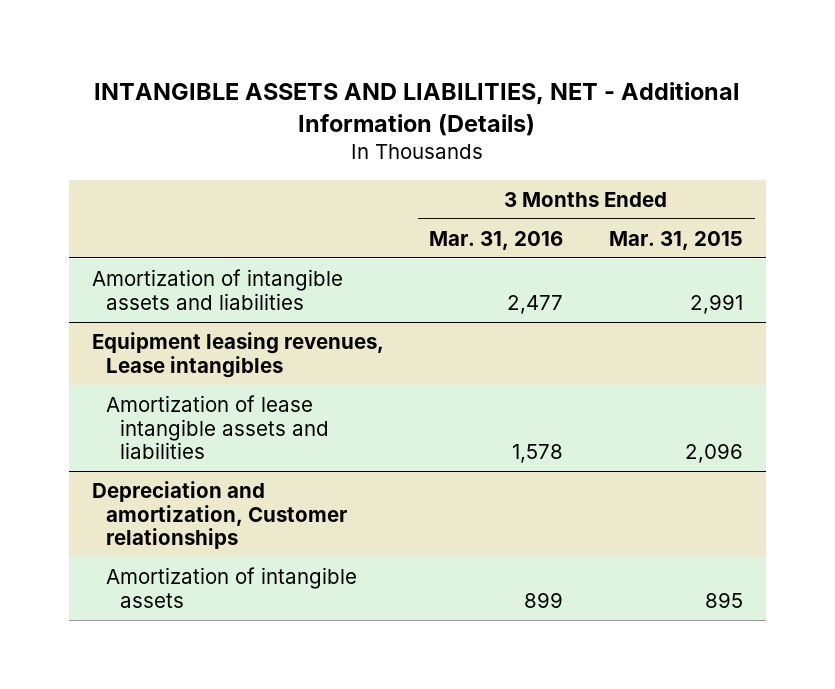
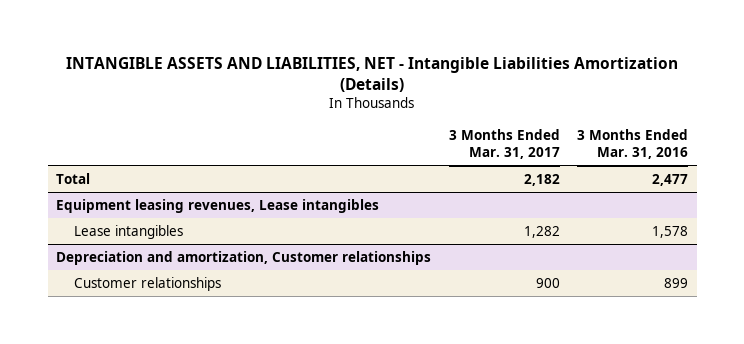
[94,82,740,136] INTANGIBLE ASSETS AND LIABILITIES, NET - Additional Information (Details) -> [66,56,679,93] INTANGIBLE ASSETS AND LIABILITIES, NET - Intangible Liabilities Amortization (Details)
[609,230,744,250] Mar. 31, 2015 -> none
none -> [448,129,560,159] 3 Months Ended Mar. 31, 2017
[91,268,343,310] Amortization of intangible assets and liabilities -> [56,173,91,185] Total
[105,394,330,460] Amortization of lease intangible assets and liabilities -> [74,225,184,240] Lease intangibles
[105,566,357,608] Amortization of intangible assets -> [74,277,222,292] Customer relationships

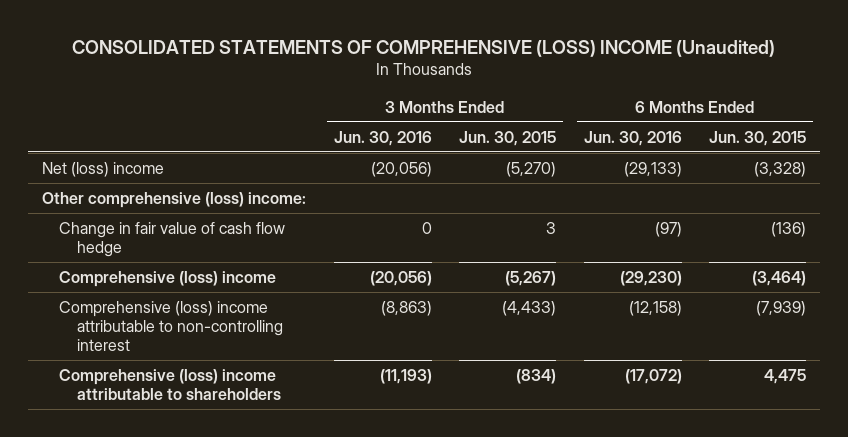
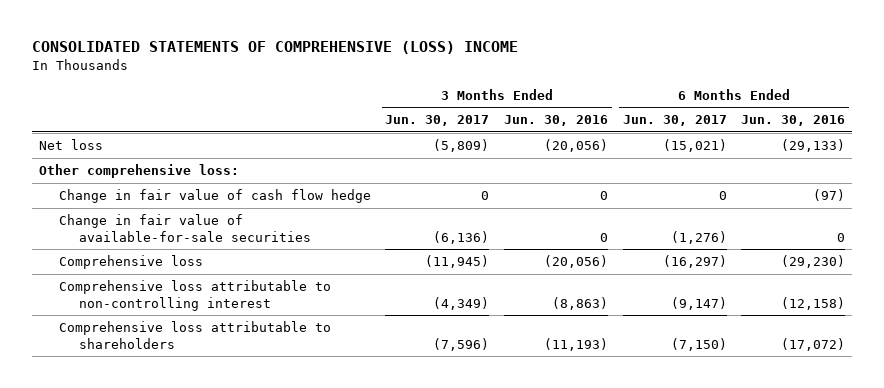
[72,39,776,57] CONSOLIDATED STATEMENTS OF COMPREHENSIVE (LOSS) INCOME (Unaudited) -> [31,41,518,55] CONSOLIDATED STATEMENTS OF COMPREHENSIVE (LOSS) INCOME
[459,130,557,146] Jun. 30, 2015 -> none
[709,130,807,146] Jun. 30, 2015 -> none
none -> [385,115,490,127] Jun. 30, 2017
none -> [622,115,727,127] Jun. 30, 2017
[42,161,165,177] Net (loss) income -> [39,139,104,151] Net loss
[42,191,307,208] Other comprehensive (loss) income: -> [39,164,240,179] Other comprehensive loss:
none -> [58,214,311,242] Change in fair value of available-for-sale securities
[59,270,277,287] Comprehensive (loss) income -> [58,255,203,270] Comprehensive loss
[59,300,283,351] Comprehensive (loss) income attributable to non-controlling interest -> [58,280,331,311] Comprehensive loss attributable to non-controlling interest
[59,368,281,400] Comprehensive (loss) income attributable to shareholders -> [58,321,331,349] Comprehensive loss attributable to shareholders

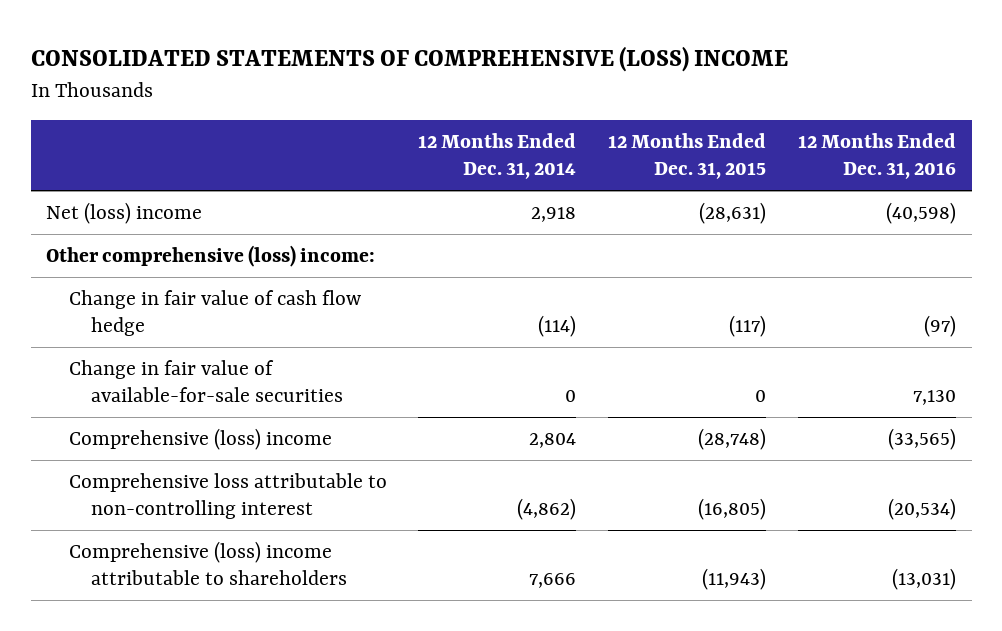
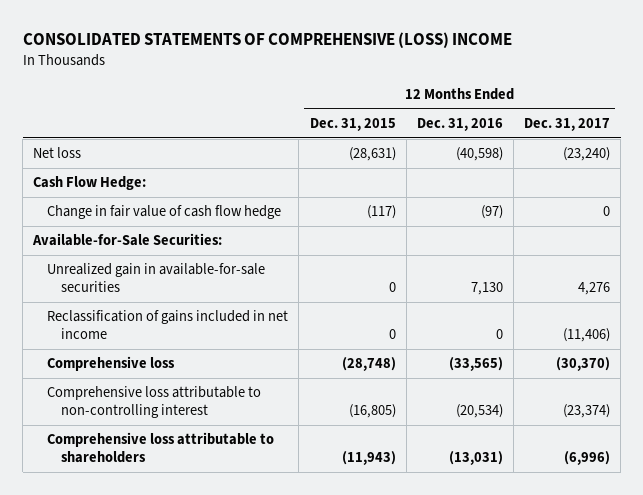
[418,132,577,180] 12 Months Ended Dec. 31, 2014 -> none
none -> [524,118,611,132] Dec. 31, 2017
[46,244,376,267] Other comprehensive (loss) income: -> none
[46,201,203,224] Net (loss) income -> [33,147,82,159] Net loss
none -> [33,176,147,191] Cash Flow Hedge:
none -> [32,233,223,247] Available-for-Sale Securities:
[68,359,343,403] Change in fair value of available-for-sale securities -> [47,263,266,292] Unrealized gain in available-for-sale securities
none -> [47,310,289,339] Reclassification of gains included in net income
[68,427,332,450] Comprehensive (loss) income -> [47,356,176,372] Comprehensive loss
[68,540,347,586] Comprehensive (loss) income attributable to shareholders -> [47,432,275,463] Comprehensive loss attributable to shareholders

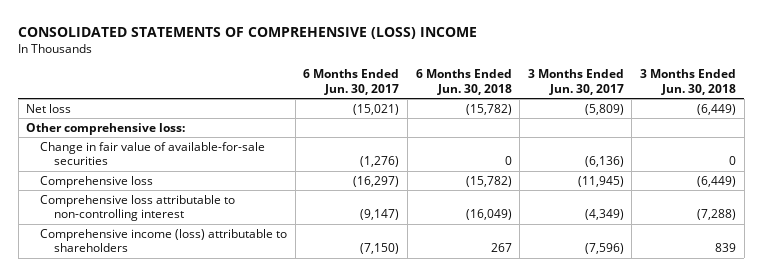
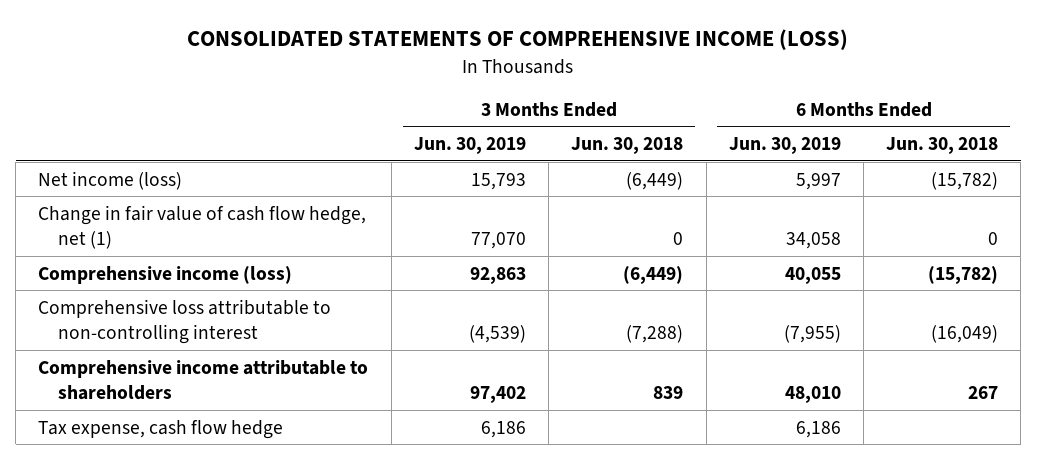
[18,26,478,39] CONSOLIDATED STATEMENTS OF COMPREHENSIVE (LOSS) INCOME -> [187,29,849,51] CONSOLIDATED STATEMENTS OF COMPREHENSIVE INCOME (LOSS)
[303,69,400,95] 6 Months Ended Jun. 30, 2017 -> none
[527,69,624,95] 3 Months Ended Jun. 30, 2017 -> none
none -> [413,137,526,155] Jun. 30, 2019
none -> [728,137,841,155] Jun. 30, 2019
[26,122,186,135] Other comprehensive loss: -> none
[40,141,266,166] Change in fair value of available-for-sale securities -> none
[26,103,72,113] Net loss -> [38,170,183,190] Net income (loss)
none -> [38,204,367,249] Change in fair value of cash flow hedge, net (1)
[40,175,154,188] Comprehensive loss -> [38,265,293,284] Comprehensive income (loss)
[40,228,288,253] Comprehensive income (loss) attributable to shareholders -> [38,359,369,400] Comprehensive income attributable to shareholders
none -> [38,419,284,439] Tax expense, cash flow hedge

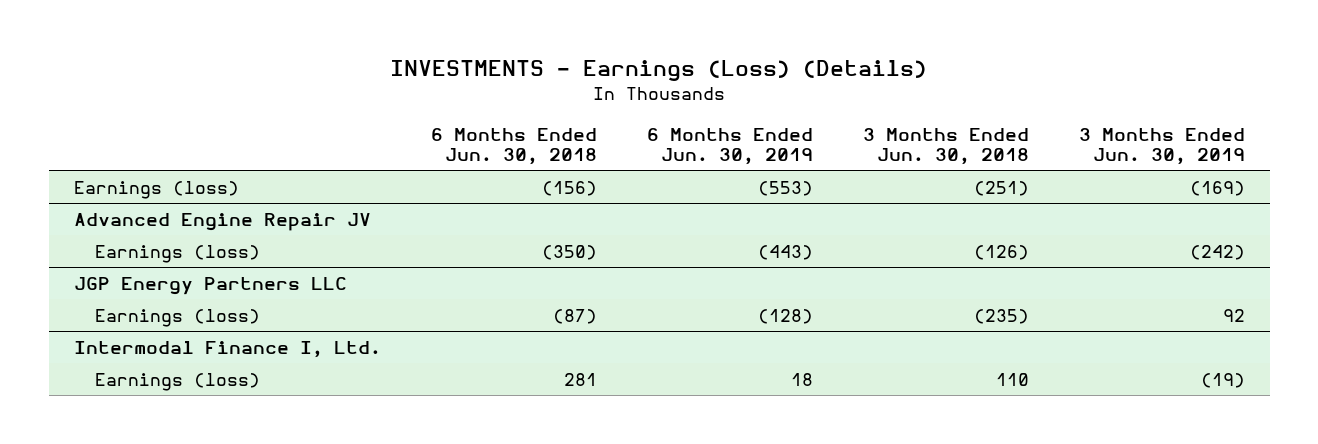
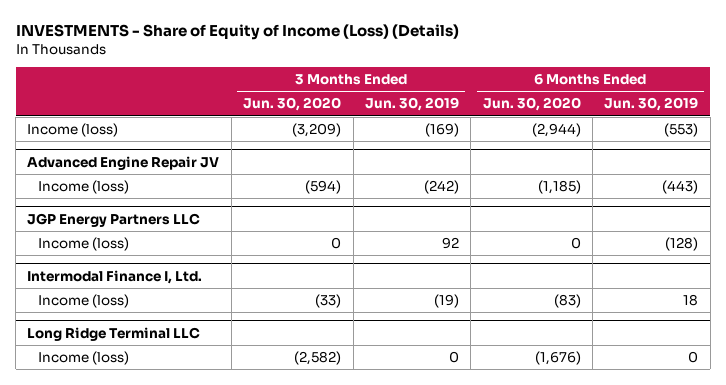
[390,60,928,82] INVESTMENTS - Earnings (Loss) (Details) -> [15,24,459,41] INVESTMENTS - Share of Equity of Income (Loss) (Details)
[430,127,597,166] 6 Months Ended Jun. 30, 2018 -> none
[862,127,1029,166] 3 Months Ended Jun. 30, 2018 -> none
none -> [243,97,342,112] Jun. 30, 2020
none -> [482,97,581,112] Jun. 30, 2020
[73,180,239,199] Earnings (loss) -> [27,122,119,137] Income (loss)
[95,244,261,263] Earnings (loss) -> [37,179,129,194] Income (loss)
[95,308,261,327] Earnings (loss) -> [37,236,129,251] Income (loss)
[95,372,261,391] Earnings (loss) -> [37,293,129,308] Income (loss)
none -> [27,326,201,341] Long Ridge Terminal LLC
none -> [37,350,129,365] Income (loss)

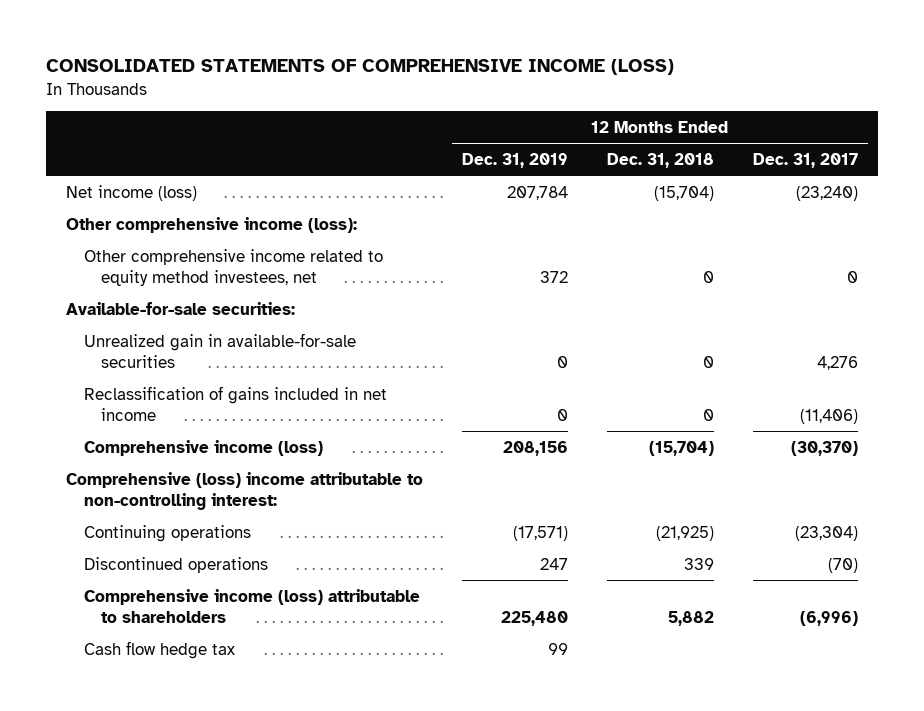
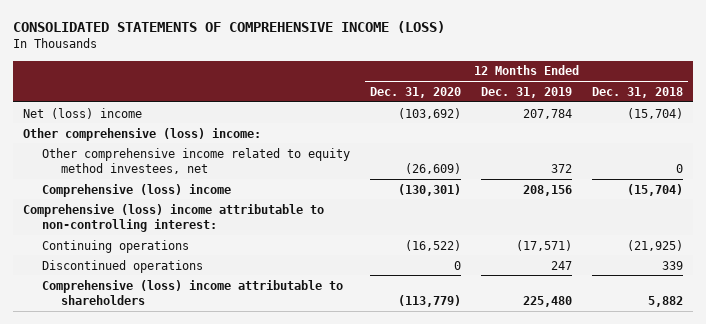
[753,152,859,168] Dec. 31, 2017 -> none
none -> [369,86,461,98] Dec. 31, 2020
[66,184,198,201] Net income (loss) -> [22,107,142,119] Net (loss) income
[66,216,358,233] Other comprehensive income (loss): -> [22,127,261,141] Other comprehensive (loss) income:
[66,301,296,315] Available-for-sale securities: -> none
[83,332,356,368] Unrealized gain in available-for-sale securities -> none
[83,385,387,421] Reclassification of gains included in net income -> none
[83,439,323,456] Comprehensive income (loss) -> [41,183,231,197] Comprehensive (loss) income
[83,640,235,659] Cash flow hedge tax -> none
[83,588,420,623] Comprehensive income (loss) attributable to shareholders -> [41,279,343,306] Comprehensive (loss) income attributable to shareholders

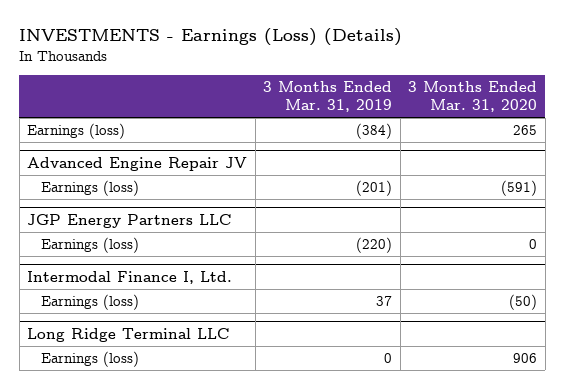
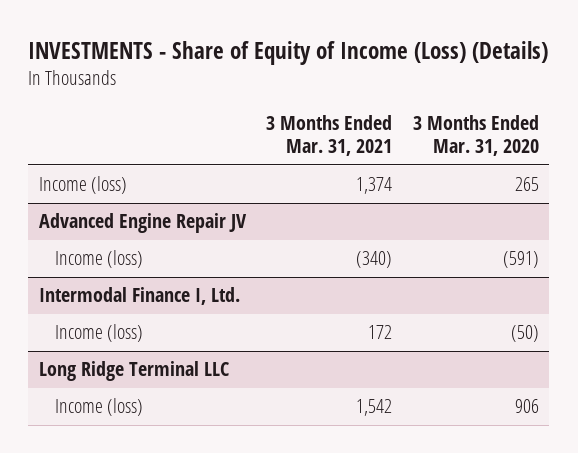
[19,28,403,47] INVESTMENTS - Earnings (Loss) (Details) -> [28,40,549,65] INVESTMENTS - Share of Equity of Income (Loss) (Details)
[263,81,393,112] 3 Months Ended Mar. 31, 2019 -> none
none -> [266,114,393,157] 3 Months Ended Mar. 31, 2021
[27,123,126,140] Earnings (loss) -> [38,176,127,195] Income (loss)
[27,214,232,229] JGP Energy Partners LLC -> none
[41,237,140,254] Earnings (loss) -> none
[41,180,140,197] Earnings (loss) -> [55,250,144,269] Income (loss)
[41,294,140,311] Earnings (loss) -> [55,324,144,343] Income (loss)
[41,351,140,368] Earnings (loss) -> [55,398,144,417] Income (loss)

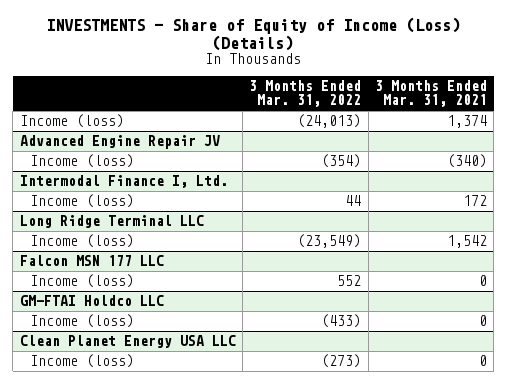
[413,114,540,157] 3 Months Ended Mar. 31, 2020 -> none
none -> [249,80,362,108] 3 Months Ended Mar. 31, 2022
none -> [19,255,164,267] Falcon MSN 177 LLC
none -> [30,274,135,289] Income (loss)
none -> [19,295,164,307] GM-FTAI Holdco LLC
none -> [30,314,135,329] Income (loss)
none -> [19,335,236,349] Clean Planet Energy USA LLC
none -> [30,354,135,369] Income (loss)

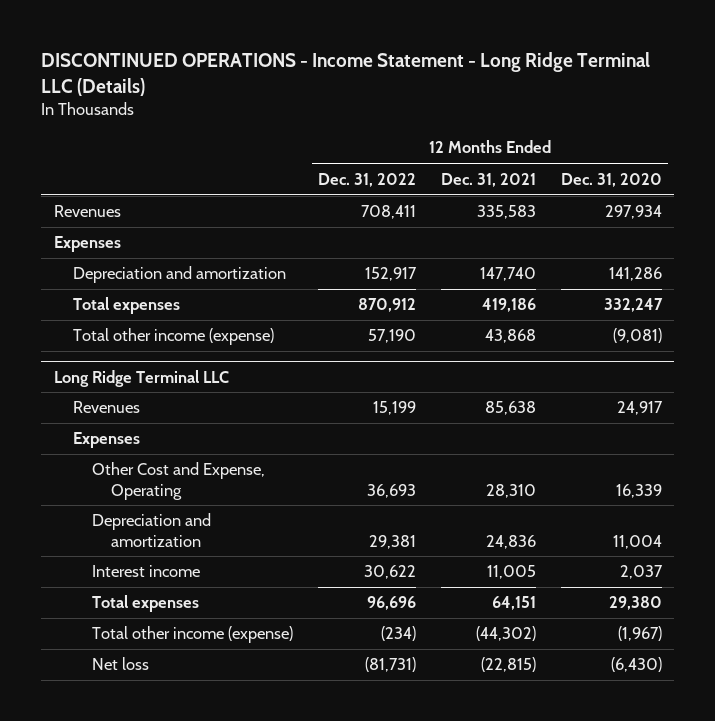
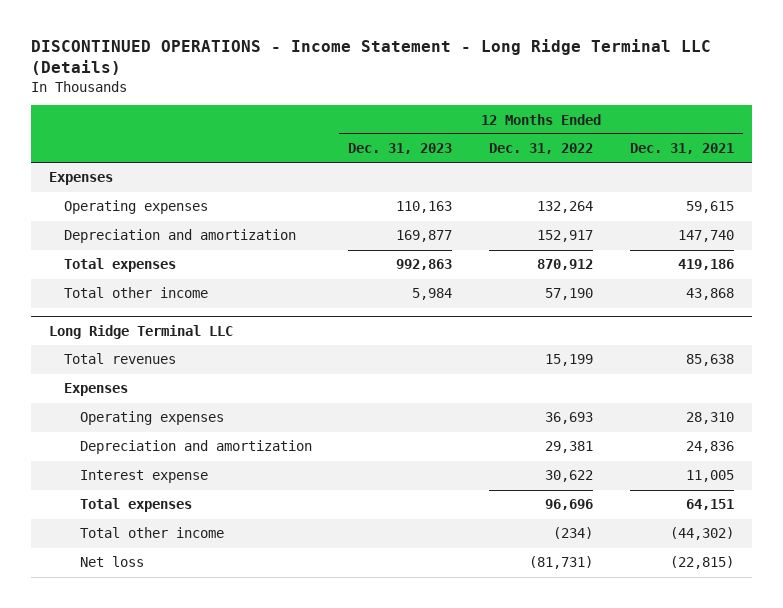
[560,172,662,187] Dec. 31, 2020 -> none
none -> [348,143,453,155] Dec. 31, 2023
[53,205,121,218] Revenues -> none
none -> [64,200,209,215] Operating expenses
[72,328,274,346] Total other income (expense) -> [64,287,209,299] Total other income
[72,401,140,414] Revenues -> [64,353,177,365] Total revenues
[92,462,266,500] Other Cost and Expense, Operating -> [79,411,224,426] Operating expenses
[92,565,201,578] Interest income -> [79,470,208,484] Interest expense
[92,626,294,644] Total other income (expense) -> [79,527,224,539] Total other income

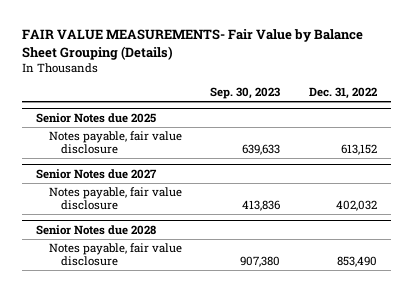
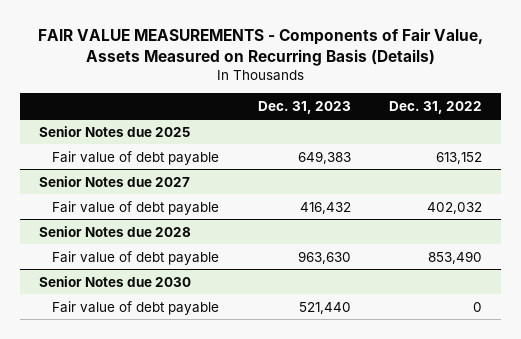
[21,29,363,60] FAIR VALUE MEASUREMENTS- Fair Value by Balance Sheet Grouping (Details) -> [37,27,483,66] FAIR VALUE MEASUREMENTS - Components of Fair Value, Assets Measured on Recurring Basis (Details)
[210,87,281,100] Sep. 30, 2023 -> none
none -> [257,100,351,114] Dec. 31, 2023
[48,131,182,155] Notes payable, fair value disclosure -> [52,150,220,165] Fair value of debt payable
[48,187,182,211] Notes payable, fair value disclosure -> [52,200,220,215] Fair value of debt payable
[48,243,182,267] Notes payable, fair value disclosure -> [52,250,220,265] Fair value of debt payable
none -> [39,275,192,287] Senior Notes due 2030
none -> [52,300,220,315] Fair value of debt payable

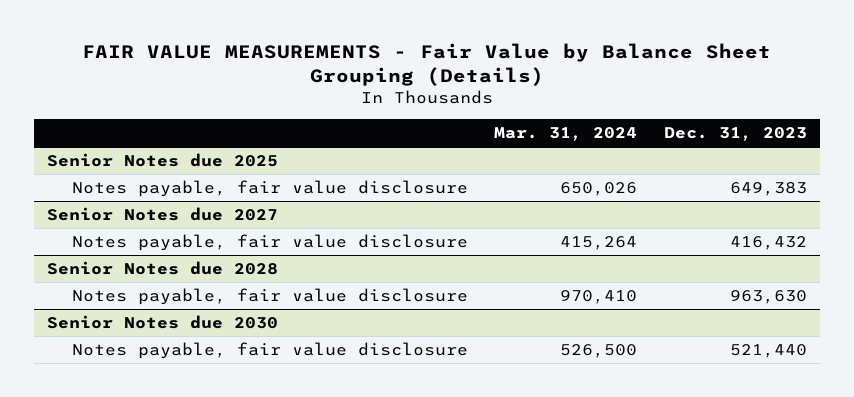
[37,27,483,66] FAIR VALUE MEASUREMENTS - Components of Fair Value, Assets Measured on Recurring Basis (Details) -> [81,42,771,87] FAIR VALUE MEASUREMENTS - Fair Value by Balance Sheet Grouping (Details)
[389,100,483,114] Dec. 31, 2022 -> none
none -> [494,126,638,141] Mar. 31, 2024
[52,150,220,165] Fair value of debt payable -> [71,180,468,198] Notes payable, fair value disclosure
[52,200,220,215] Fair value of debt payable -> [71,234,468,252] Notes payable, fair value disclosure
[52,250,220,265] Fair value of debt payable -> [71,288,468,306] Notes payable, fair value disclosure
[52,300,220,315] Fair value of debt payable -> [71,342,468,360] Notes payable, fair value disclosure

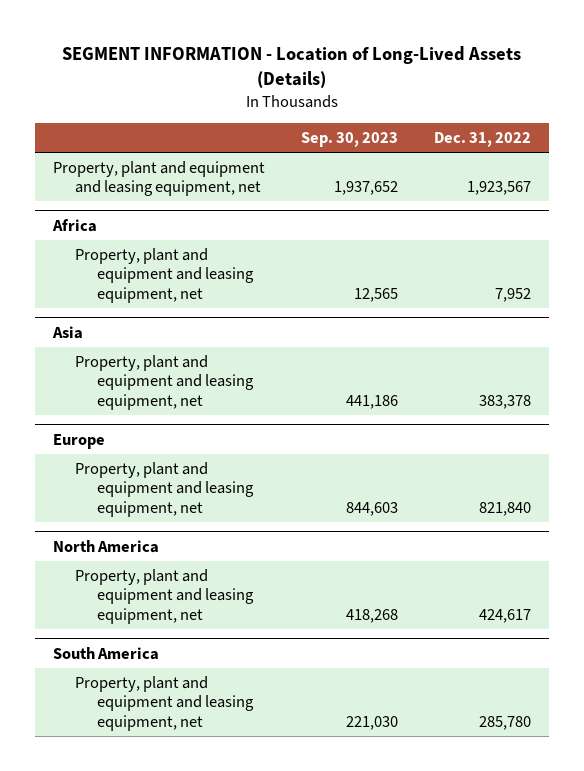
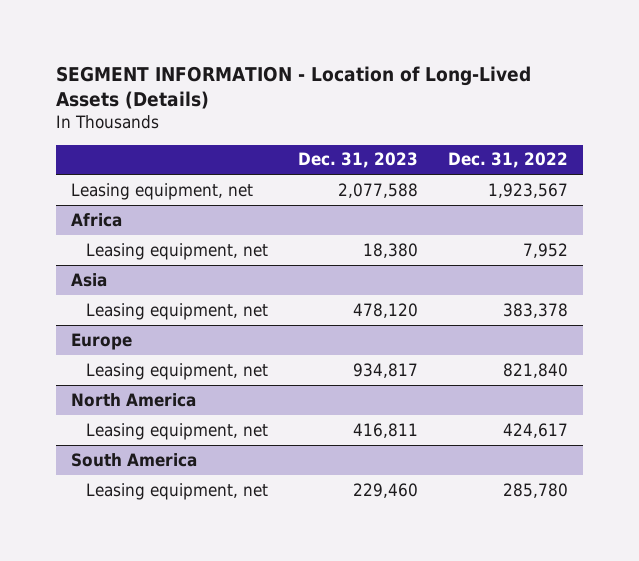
[300,132,398,148] Sep. 30, 2023 -> none
none -> [298,152,419,169] Dec. 31, 2023
[52,160,265,197] Property, plant and equipment and leasing equipment, net -> [70,182,253,200] Leasing equipment, net
[75,247,255,303] Property, plant and equipment and leasing equipment, net -> [86,242,269,260] Leasing equipment, net
[75,354,255,410] Property, plant and equipment and leasing equipment, net -> [86,302,269,320] Leasing equipment, net
[75,461,255,517] Property, plant and equipment and leasing equipment, net -> [86,362,269,380] Leasing equipment, net
[75,568,255,624] Property, plant and equipment and leasing equipment, net -> [86,422,269,440] Leasing equipment, net
[75,675,255,731] Property, plant and equipment and leasing equipment, net -> [86,482,269,500] Leasing equipment, net

